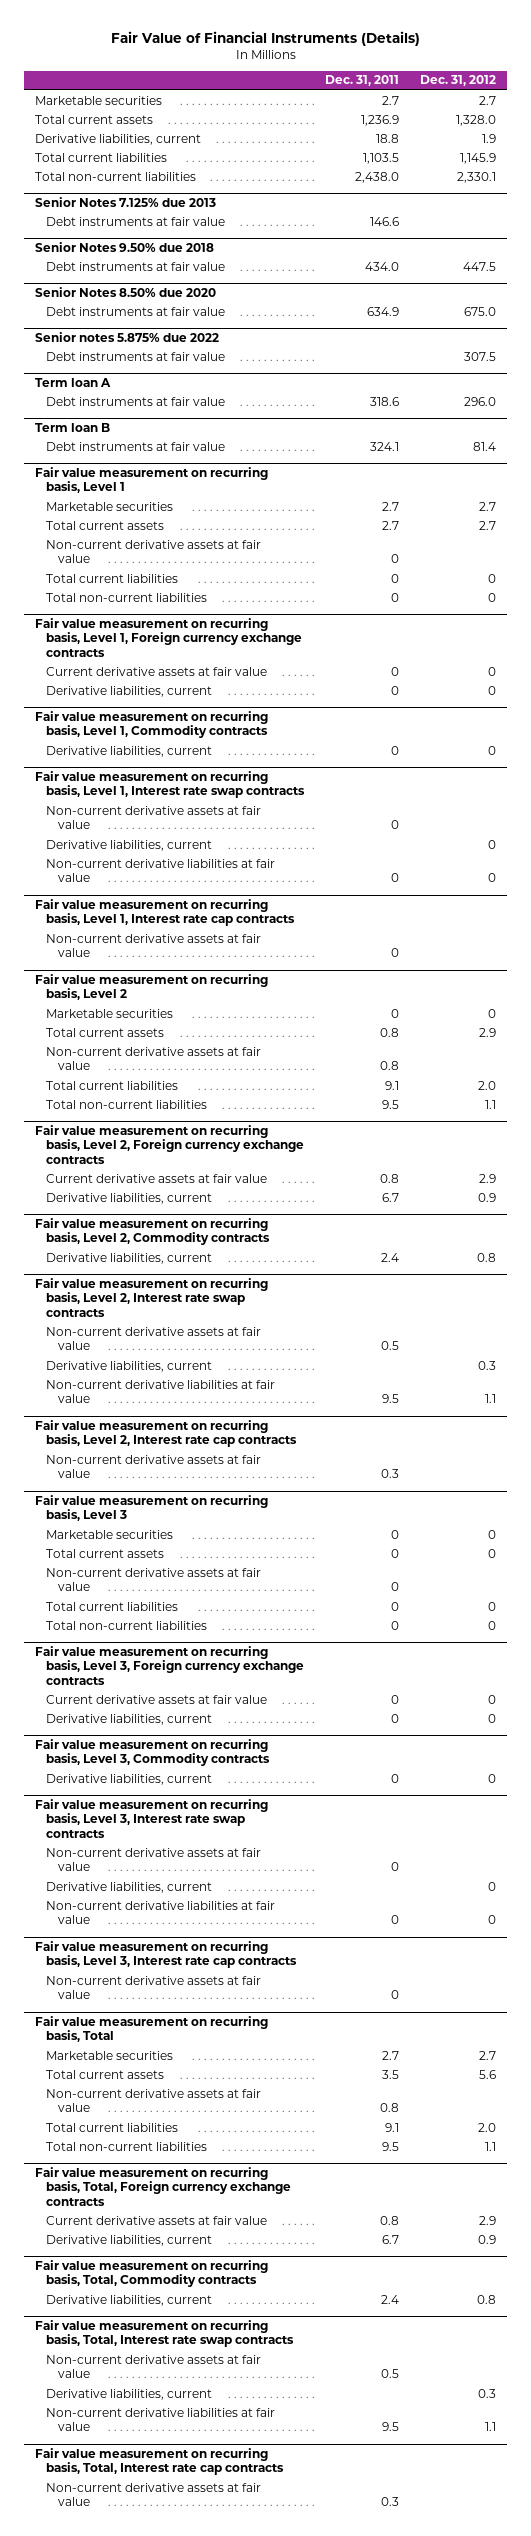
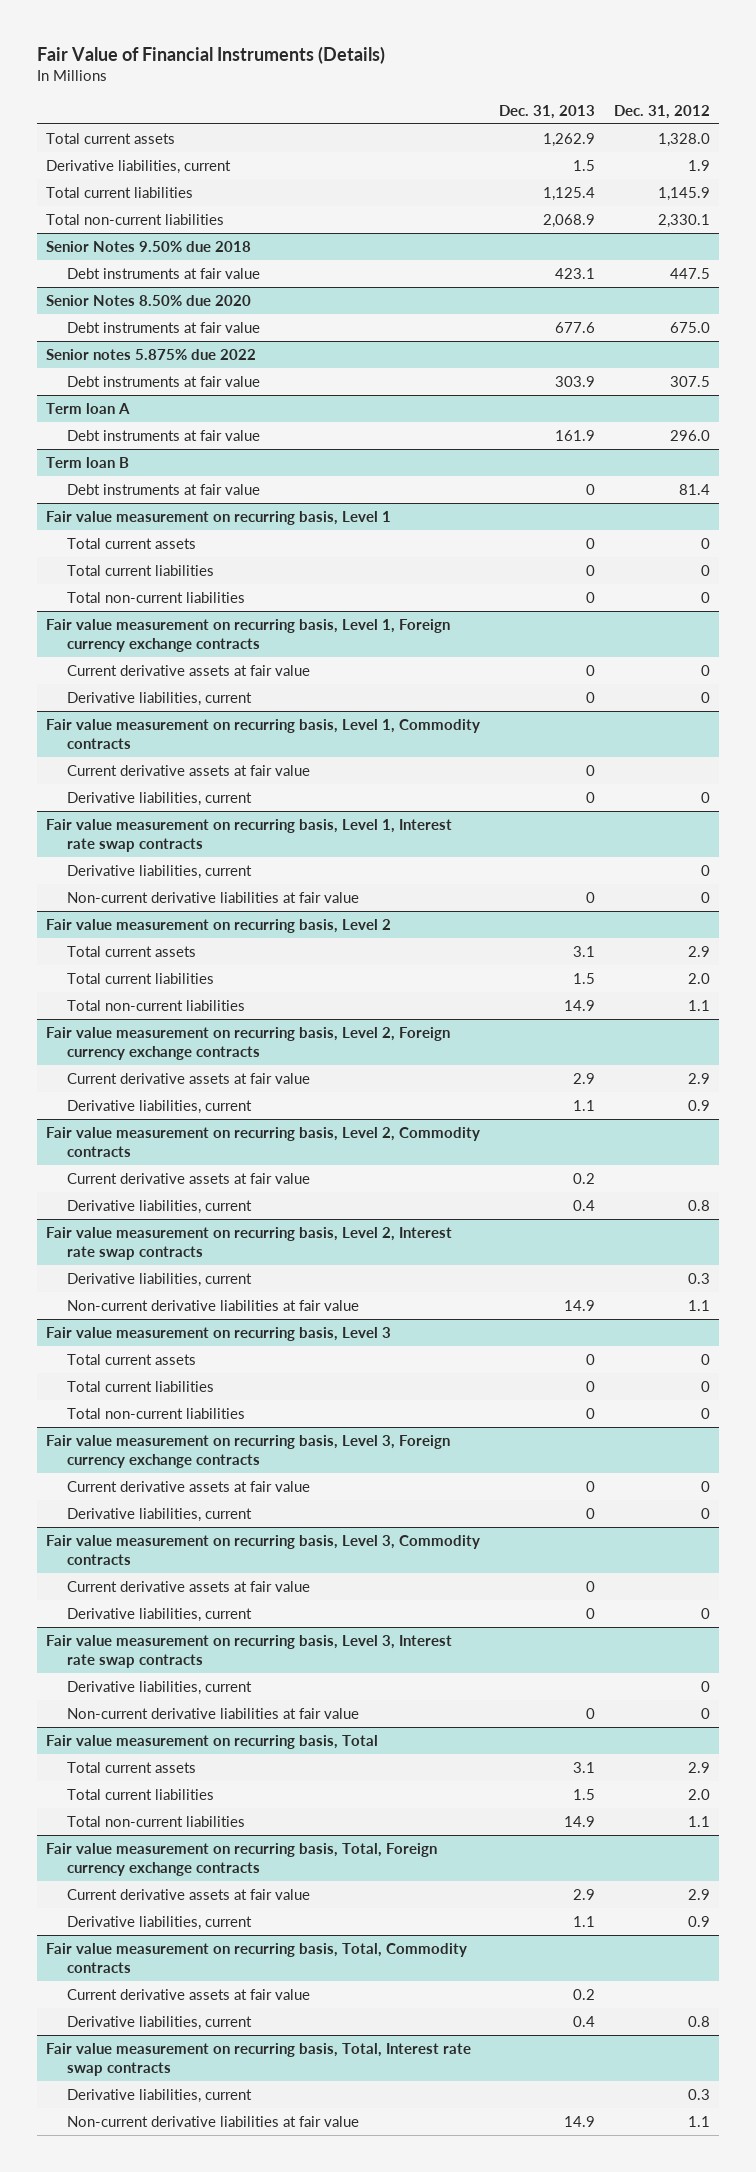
[325,75,400,87] Dec. 31, 2011 -> none
none -> [498,104,595,119] Dec. 31, 2013
[34,95,162,105] Marketable securities -> none
[34,196,216,207] Senior Notes 7.125% due 2013 -> none
[46,216,226,226] Debt instruments at fair value -> none
[46,501,174,511] Marketable securities -> none
[46,539,262,564] Non-current derivative assets at fair value -> none
[479,520,497,530] 2.7 -> [700,538,710,550] 0
none -> [67,765,311,777] Current derivative assets at fair value
[46,805,262,830] Non-current derivative assets at fair value -> none
[34,898,296,927] Fair value measurement on recurring basis, Level 1, Interest rate cap contracts -> none
[46,933,262,958] Non-current derivative assets at fair value -> none
[46,1008,174,1018] Marketable securities -> none
[46,1046,262,1071] Non-current derivative assets at fair value -> none
none -> [67,1173,311,1185] Current derivative assets at fair value
[46,1326,262,1351] Non-current derivative assets at fair value -> none
[34,1419,298,1448] Fair value measurement on recurring basis, Level 2, Interest rate cap contracts -> none
[46,1454,262,1479] Non-current derivative assets at fair value -> none
[46,1529,174,1539] Marketable securities -> none
[46,1567,262,1592] Non-current derivative assets at fair value -> none
none -> [67,1581,311,1593] Current derivative assets at fair value
[46,1847,262,1872] Non-current derivative assets at fair value -> none
[34,1940,298,1969] Fair value measurement on recurring basis, Level 3, Interest rate cap contracts -> none
[46,1975,262,2000] Non-current derivative assets at fair value -> none
[46,2050,174,2060] Marketable securities -> none
[46,2088,262,2113] Non-current derivative assets at fair value -> none
[479,2069,497,2079] 5.6 -> [687,1762,710,1774] 2.9
none -> [67,1989,311,2001] Current derivative assets at fair value
[46,2354,262,2379] Non-current derivative assets at fair value -> none
[34,2447,285,2476] Fair value measurement on recurring basis, Total, Interest rate cap contracts -> none
[46,2482,262,2507] Non-current derivative assets at fair value -> none

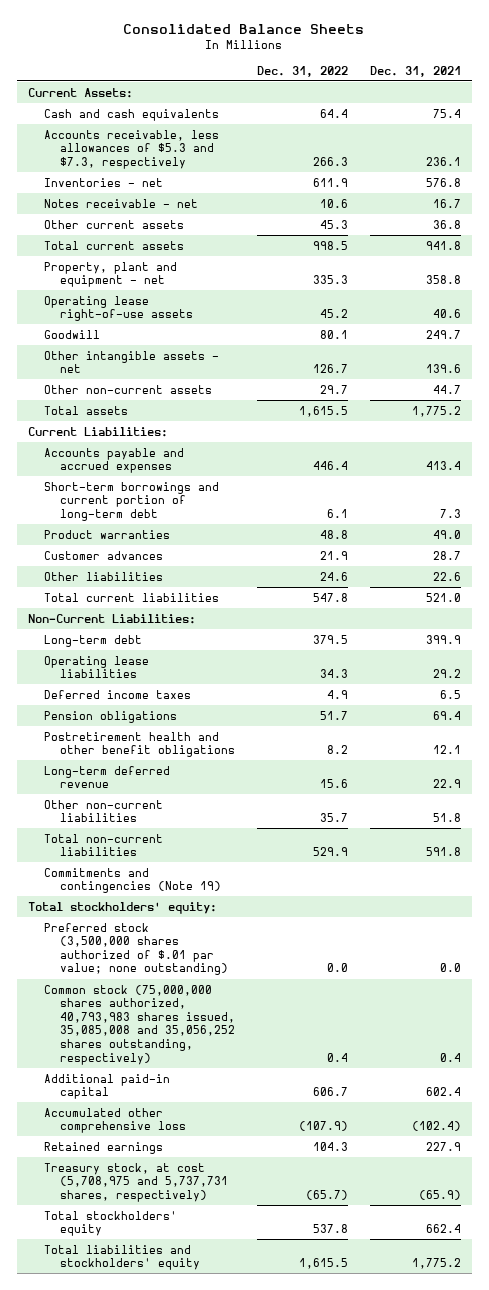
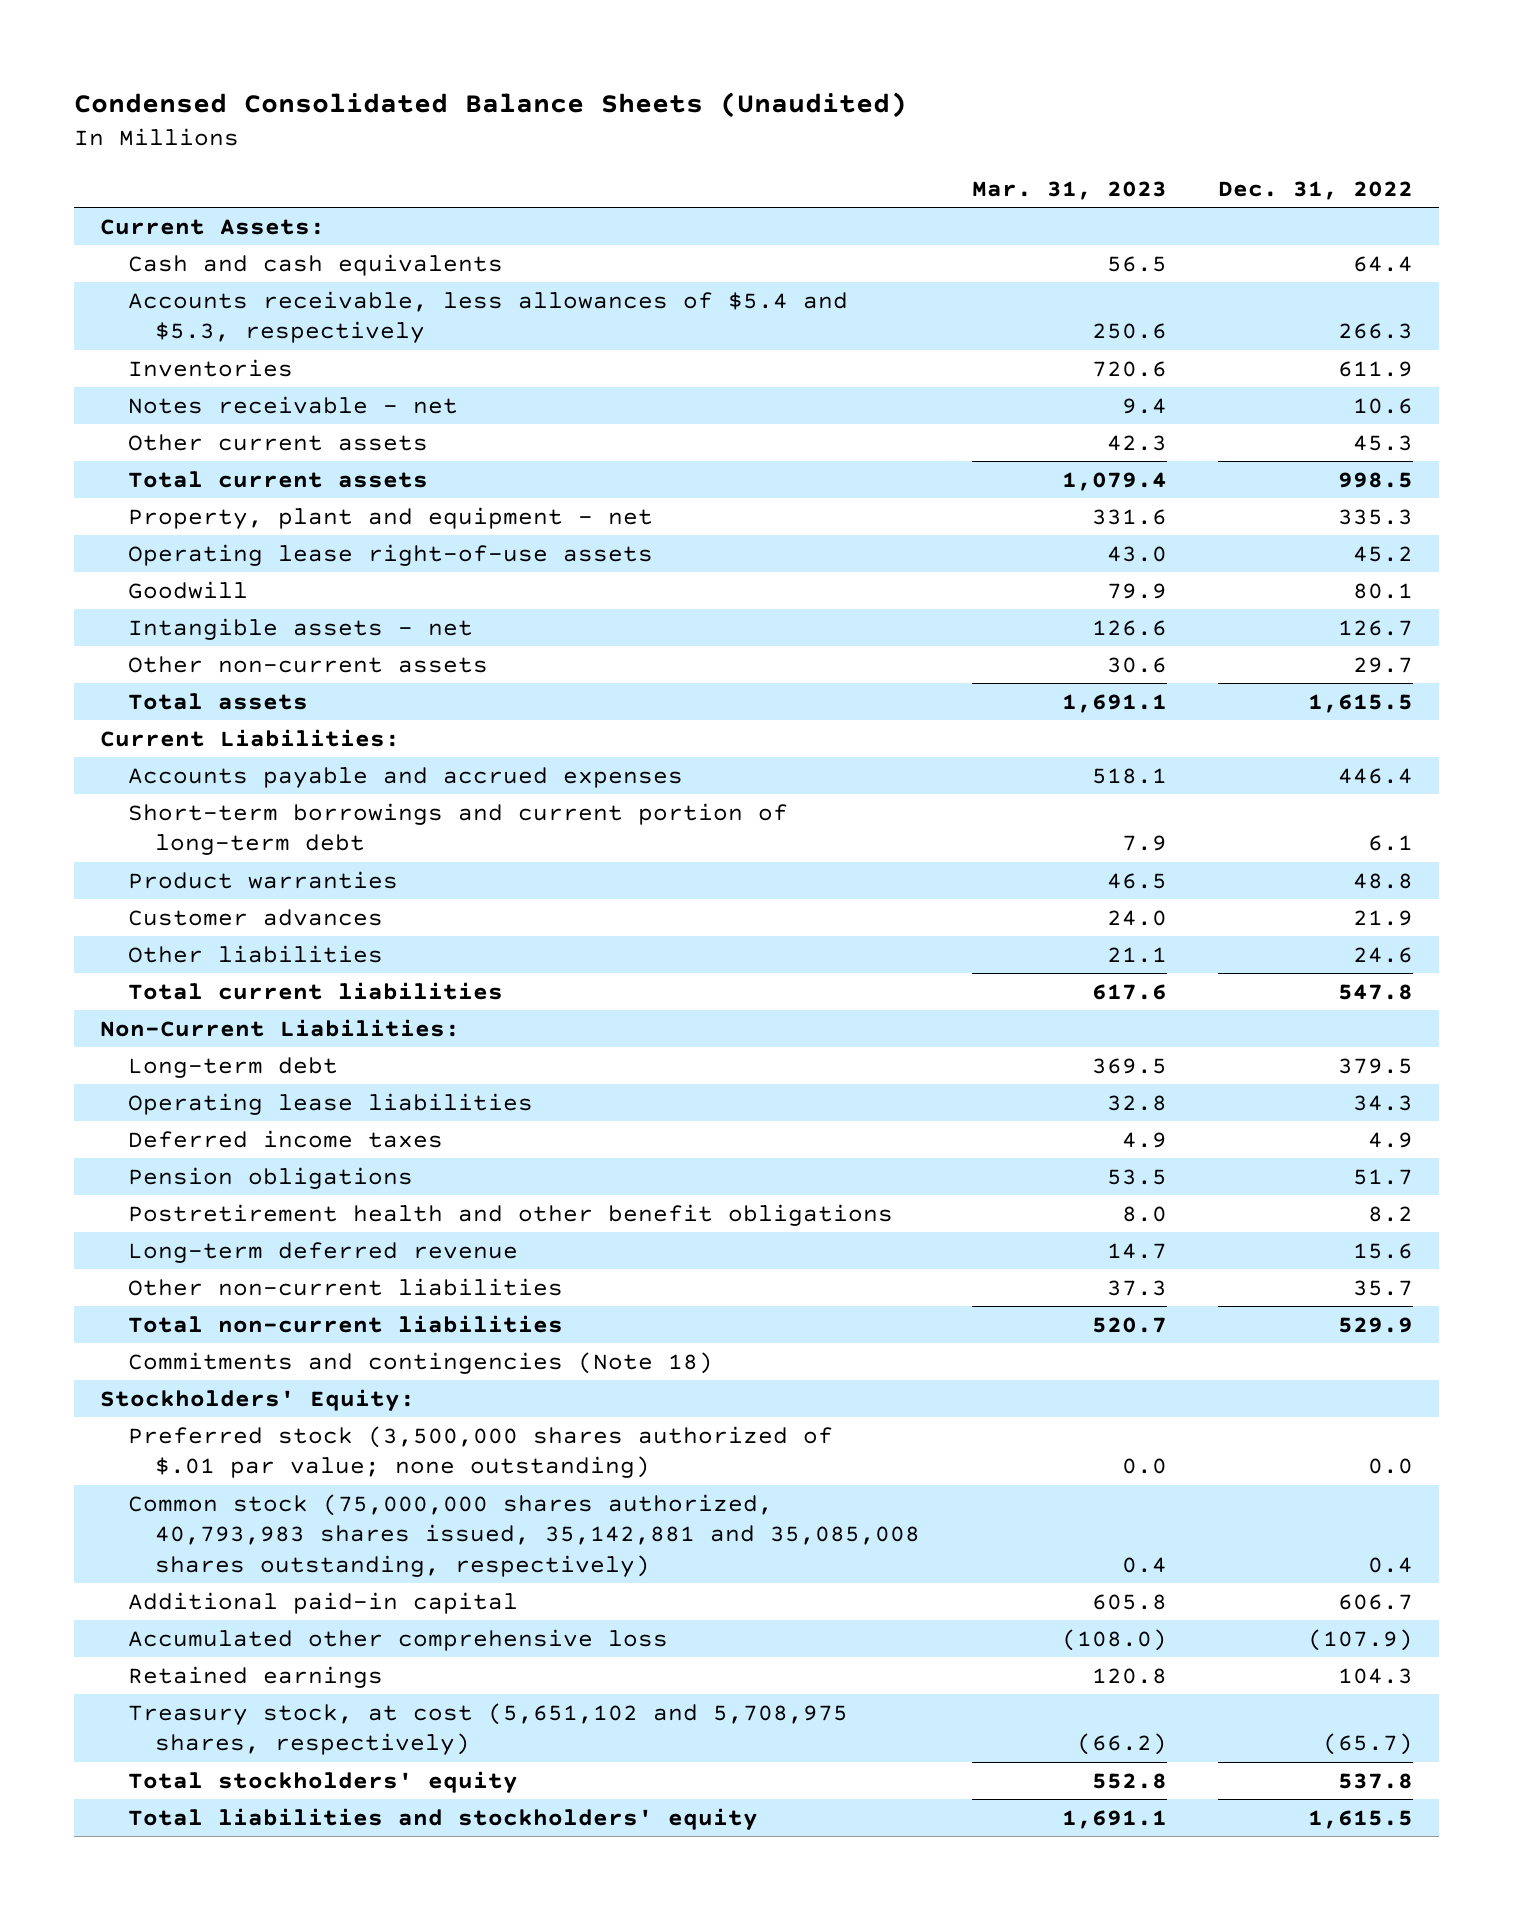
[123,23,365,34] Consolidated Balance Sheets -> [73,92,907,119] Condensed Consolidated Balance Sheets (Unaudited)
[370,65,462,77] Dec. 31, 2021 -> none
none -> [971,180,1167,200] Mar. 31, 2023
[43,129,219,169] Accounts receivable, less allowances of $5.3 and $7.3, respectively -> [127,290,848,344] Accounts receivable, less allowances of $5.4 and $5.3, respectively
[43,177,163,187] Inventories - net -> [127,358,293,377] Inventories
[43,350,219,374] Other intangible assets - net -> [127,617,473,640] Intangible assets - net
[43,867,221,894] Commitments and contingencies (Note 19) -> [127,1351,713,1374] Commitments and contingencies (Note 18)
[27,901,217,914] Total stockholders' equity: -> [99,1388,415,1411] Stockholders' Equity:
[43,984,235,1065] Common stock (75,000,000 shares authorized, 40,793,983 shares issued, 35,085,008 and 35,056,252 shares outstanding, respectively) -> [127,1493,921,1577] Common stock (75,000,000 shares authorized, 40,793,983 shares issued, 35,142,881 and 35,085,008 shares outstanding, respectively)
[43,1162,228,1202] Treasury stock, at cost (5,708,975 and 5,737,731 shares, respectively) -> [127,1702,848,1756] Treasury stock, at cost (5,651,102 and 5,708,975 shares, respectively)

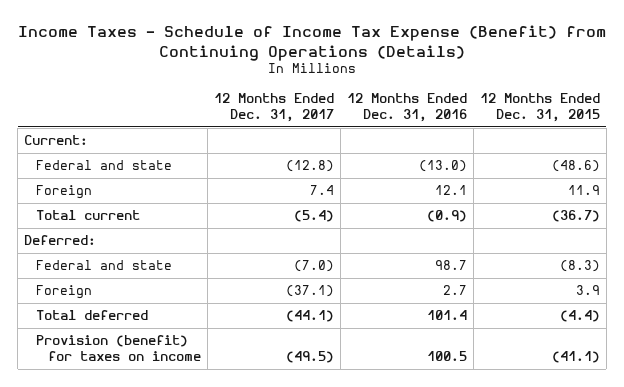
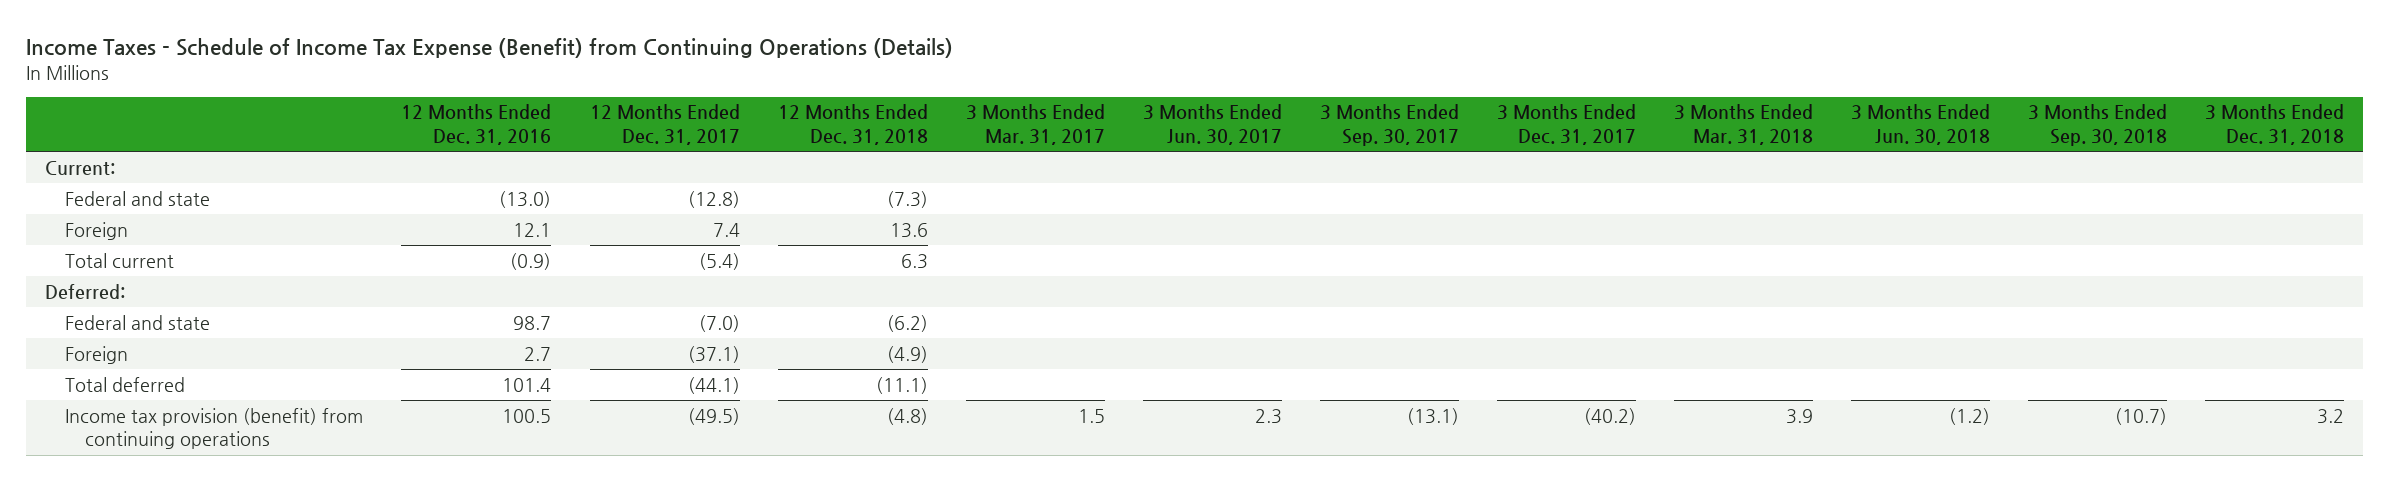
[479,92,600,123] 12 Months Ended Dec. 31, 2015 -> none
none -> [777,104,928,145] 12 Months Ended Dec. 31, 2018
none -> [965,104,1105,145] 3 Months Ended Mar. 31, 2017
none -> [1142,104,1282,145] 3 Months Ended Jun. 30, 2017
none -> [1319,104,1459,146] 3 Months Ended Sep. 30, 2017
none -> [1496,104,1636,145] 3 Months Ended Dec. 31, 2017
none -> [1674,104,1814,145] 3 Months Ended Mar. 31, 2018
none -> [1851,104,1991,145] 3 Months Ended Jun. 30, 2018
none -> [2028,104,2168,146] 3 Months Ended Sep. 30, 2018
none -> [2205,104,2345,145] 3 Months Ended Dec. 31, 2018
[35,335,201,362] Provision (benefit) for taxes on income -> [65,407,364,450] Income tax provision (benefit) from continuing operations

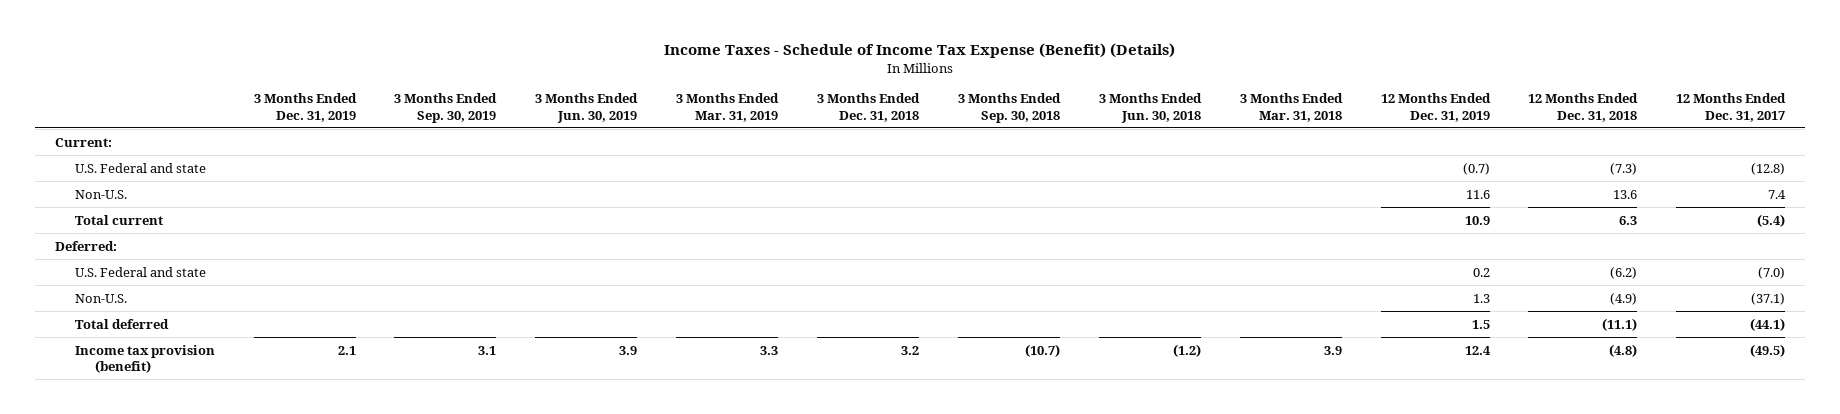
[26,38,954,59] Income Taxes - Schedule of Income Tax Expense (Benefit) from Continuing Operations (Details) -> [663,43,1175,59] Income Taxes - Schedule of Income Tax Expense (Benefit) (Details)
[401,104,552,145] 12 Months Ended Dec. 31, 2016 -> none
[965,104,1105,145] 3 Months Ended Mar. 31, 2017 -> none
[1142,104,1282,145] 3 Months Ended Jun. 30, 2017 -> none
[1319,104,1459,146] 3 Months Ended Sep. 30, 2017 -> none
[1496,104,1636,145] 3 Months Ended Dec. 31, 2017 -> none
none -> [253,93,357,122] 3 Months Ended Dec. 31, 2019
none -> [394,93,498,123] 3 Months Ended Sep. 30, 2019
none -> [535,93,639,123] 3 Months Ended Jun. 30, 2019
none -> [676,93,780,122] 3 Months Ended Mar. 31, 2019
none -> [1380,93,1491,122] 12 Months Ended Dec. 31, 2019
[65,190,211,206] Federal and state -> [74,162,206,173] U.S. Federal and state
[65,221,129,240] Foreign -> [74,189,127,199] Non-U.S.
[65,314,211,330] Federal and state -> [74,266,206,277] U.S. Federal and state
[65,345,129,364] Foreign -> [74,293,127,303] Non-U.S.
[65,407,364,450] Income tax provision (benefit) from continuing operations -> [74,344,215,373] Income tax provision (benefit)

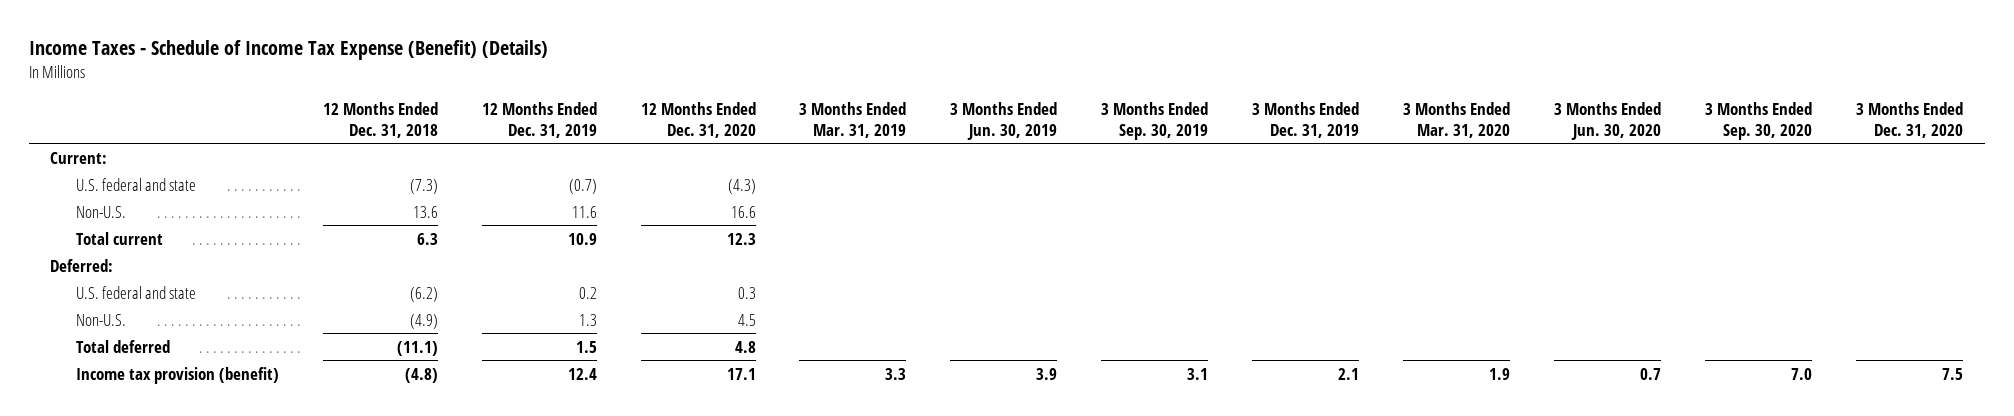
[817,93,921,122] 3 Months Ended Dec. 31, 2018 -> none
[957,93,1061,123] 3 Months Ended Sep. 30, 2018 -> none
[1098,93,1202,123] 3 Months Ended Jun. 30, 2018 -> none
[1239,93,1343,122] 3 Months Ended Mar. 31, 2018 -> none
[1676,93,1787,122] 12 Months Ended Dec. 31, 2017 -> none
none -> [640,101,756,138] 12 Months Ended Dec. 31, 2020
none -> [1403,101,1511,138] 3 Months Ended Mar. 31, 2020
none -> [1554,101,1662,140] 3 Months Ended Jun. 30, 2020
none -> [1705,101,1813,140] 3 Months Ended Sep. 30, 2020
none -> [1856,101,1964,138] 3 Months Ended Dec. 31, 2020
[74,162,206,173] U.S. Federal and state -> [75,177,196,191] U.S. federal and state
[74,266,206,277] U.S. Federal and state -> [75,285,196,299] U.S. federal and state

